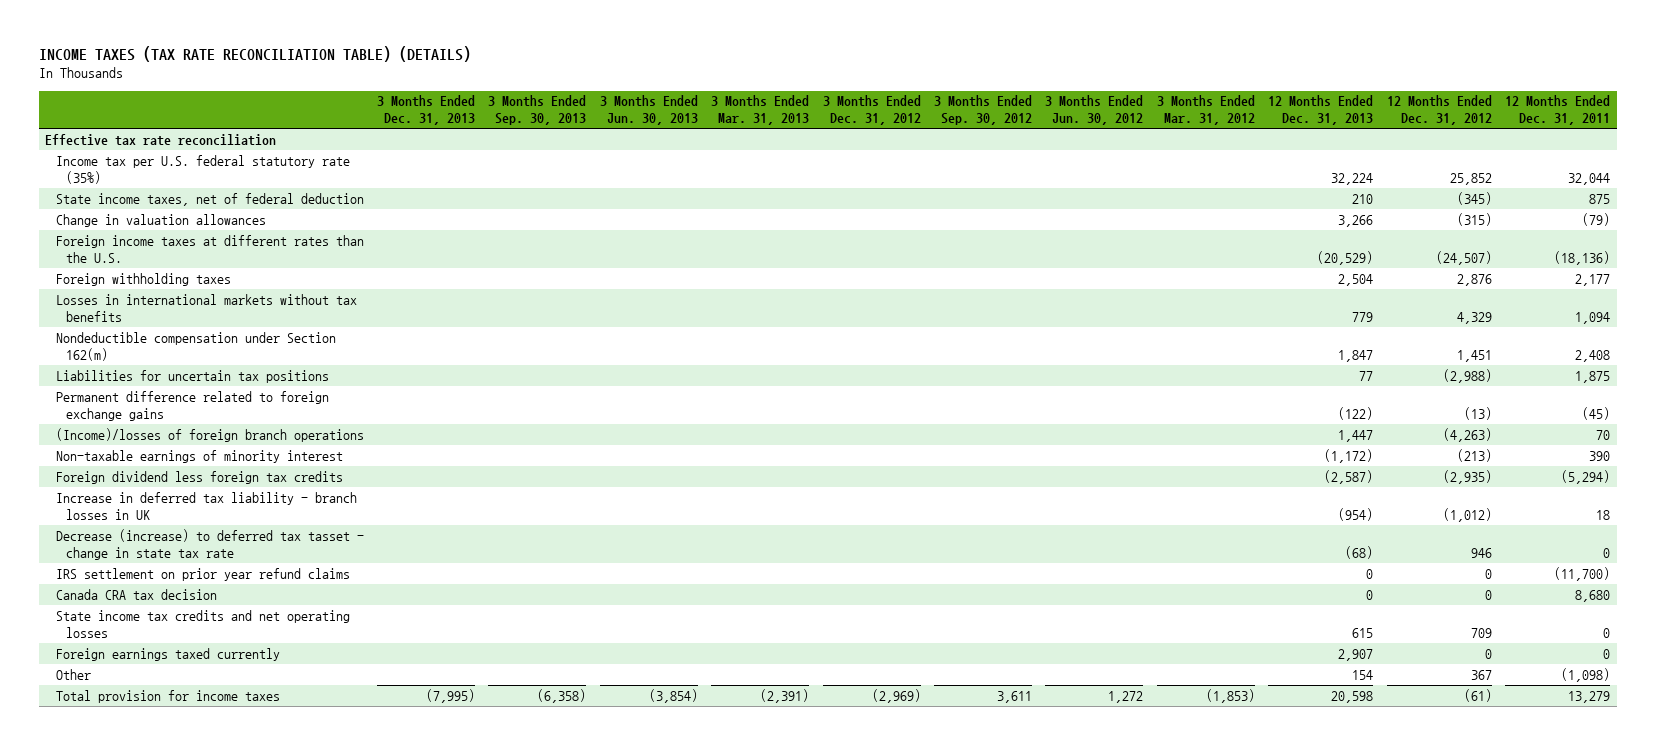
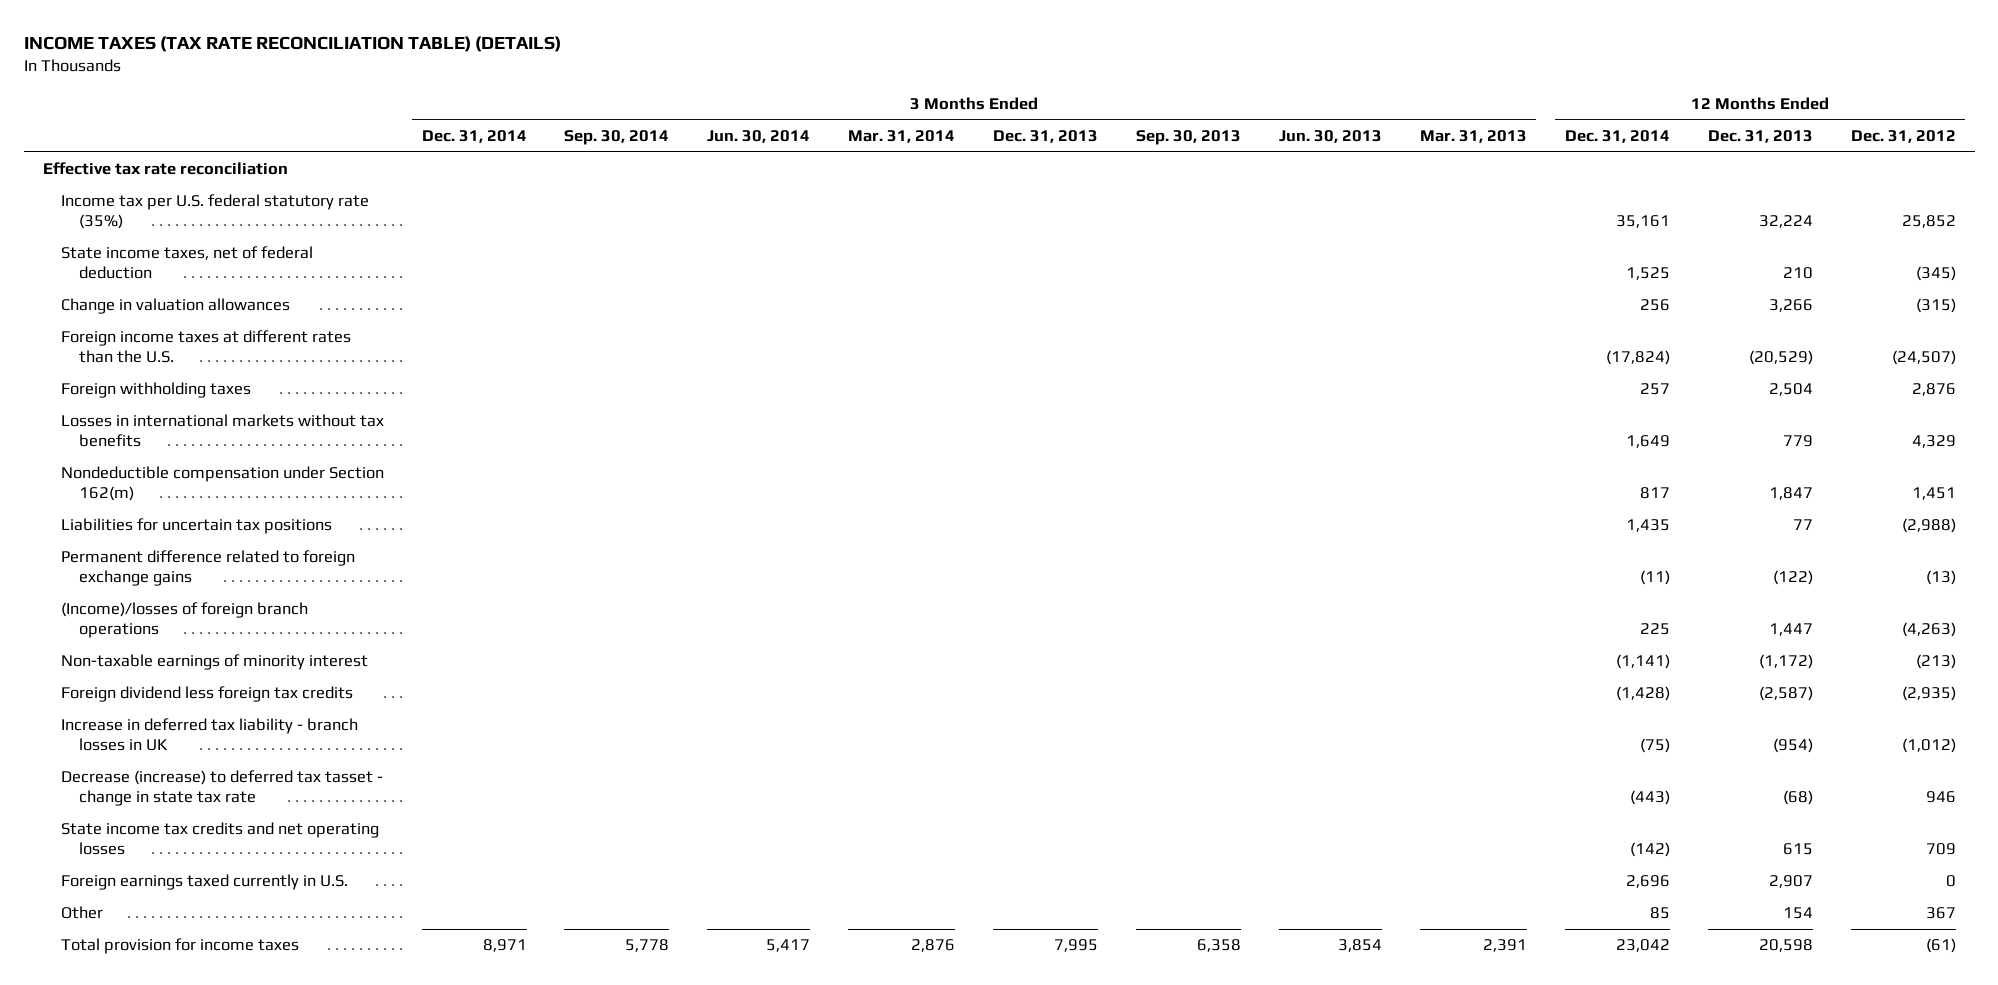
[822,95,921,126] 3 Months Ended Dec. 31, 2012 -> none
[934,95,1033,126] 3 Months Ended Sep. 30, 2012 -> none
[1045,95,1144,126] 3 Months Ended Jun. 30, 2012 -> none
[1156,95,1255,126] 3 Months Ended Mar. 31, 2012 -> none
[1505,95,1611,126] 12 Months Ended Dec. 31, 2011 -> none
none -> [421,130,527,144] Dec. 31, 2014
none -> [564,130,670,146] Sep. 30, 2014
none -> [707,130,811,144] Jun. 30, 2014
none -> [848,130,956,144] Mar. 31, 2014
none -> [1564,130,1670,144] Dec. 31, 2014
[55,567,350,581] IRS settlement on prior year refund claims -> none
[55,588,217,600] Canada CRA tax decision -> none
[55,647,280,661] Foreign earnings taxed currently -> [60,874,348,891] Foreign earnings taxed currently in U.S.
[425,688,475,703] (7,995) -> [1054,939,1099,953] 7,995
[537,688,587,703] (6,358) -> [1197,939,1242,953] 6,358
[648,688,698,703] (3,854) -> [1337,939,1382,953] 3,854
[760,688,810,703] (2,391) -> [1482,939,1527,953] 2,391

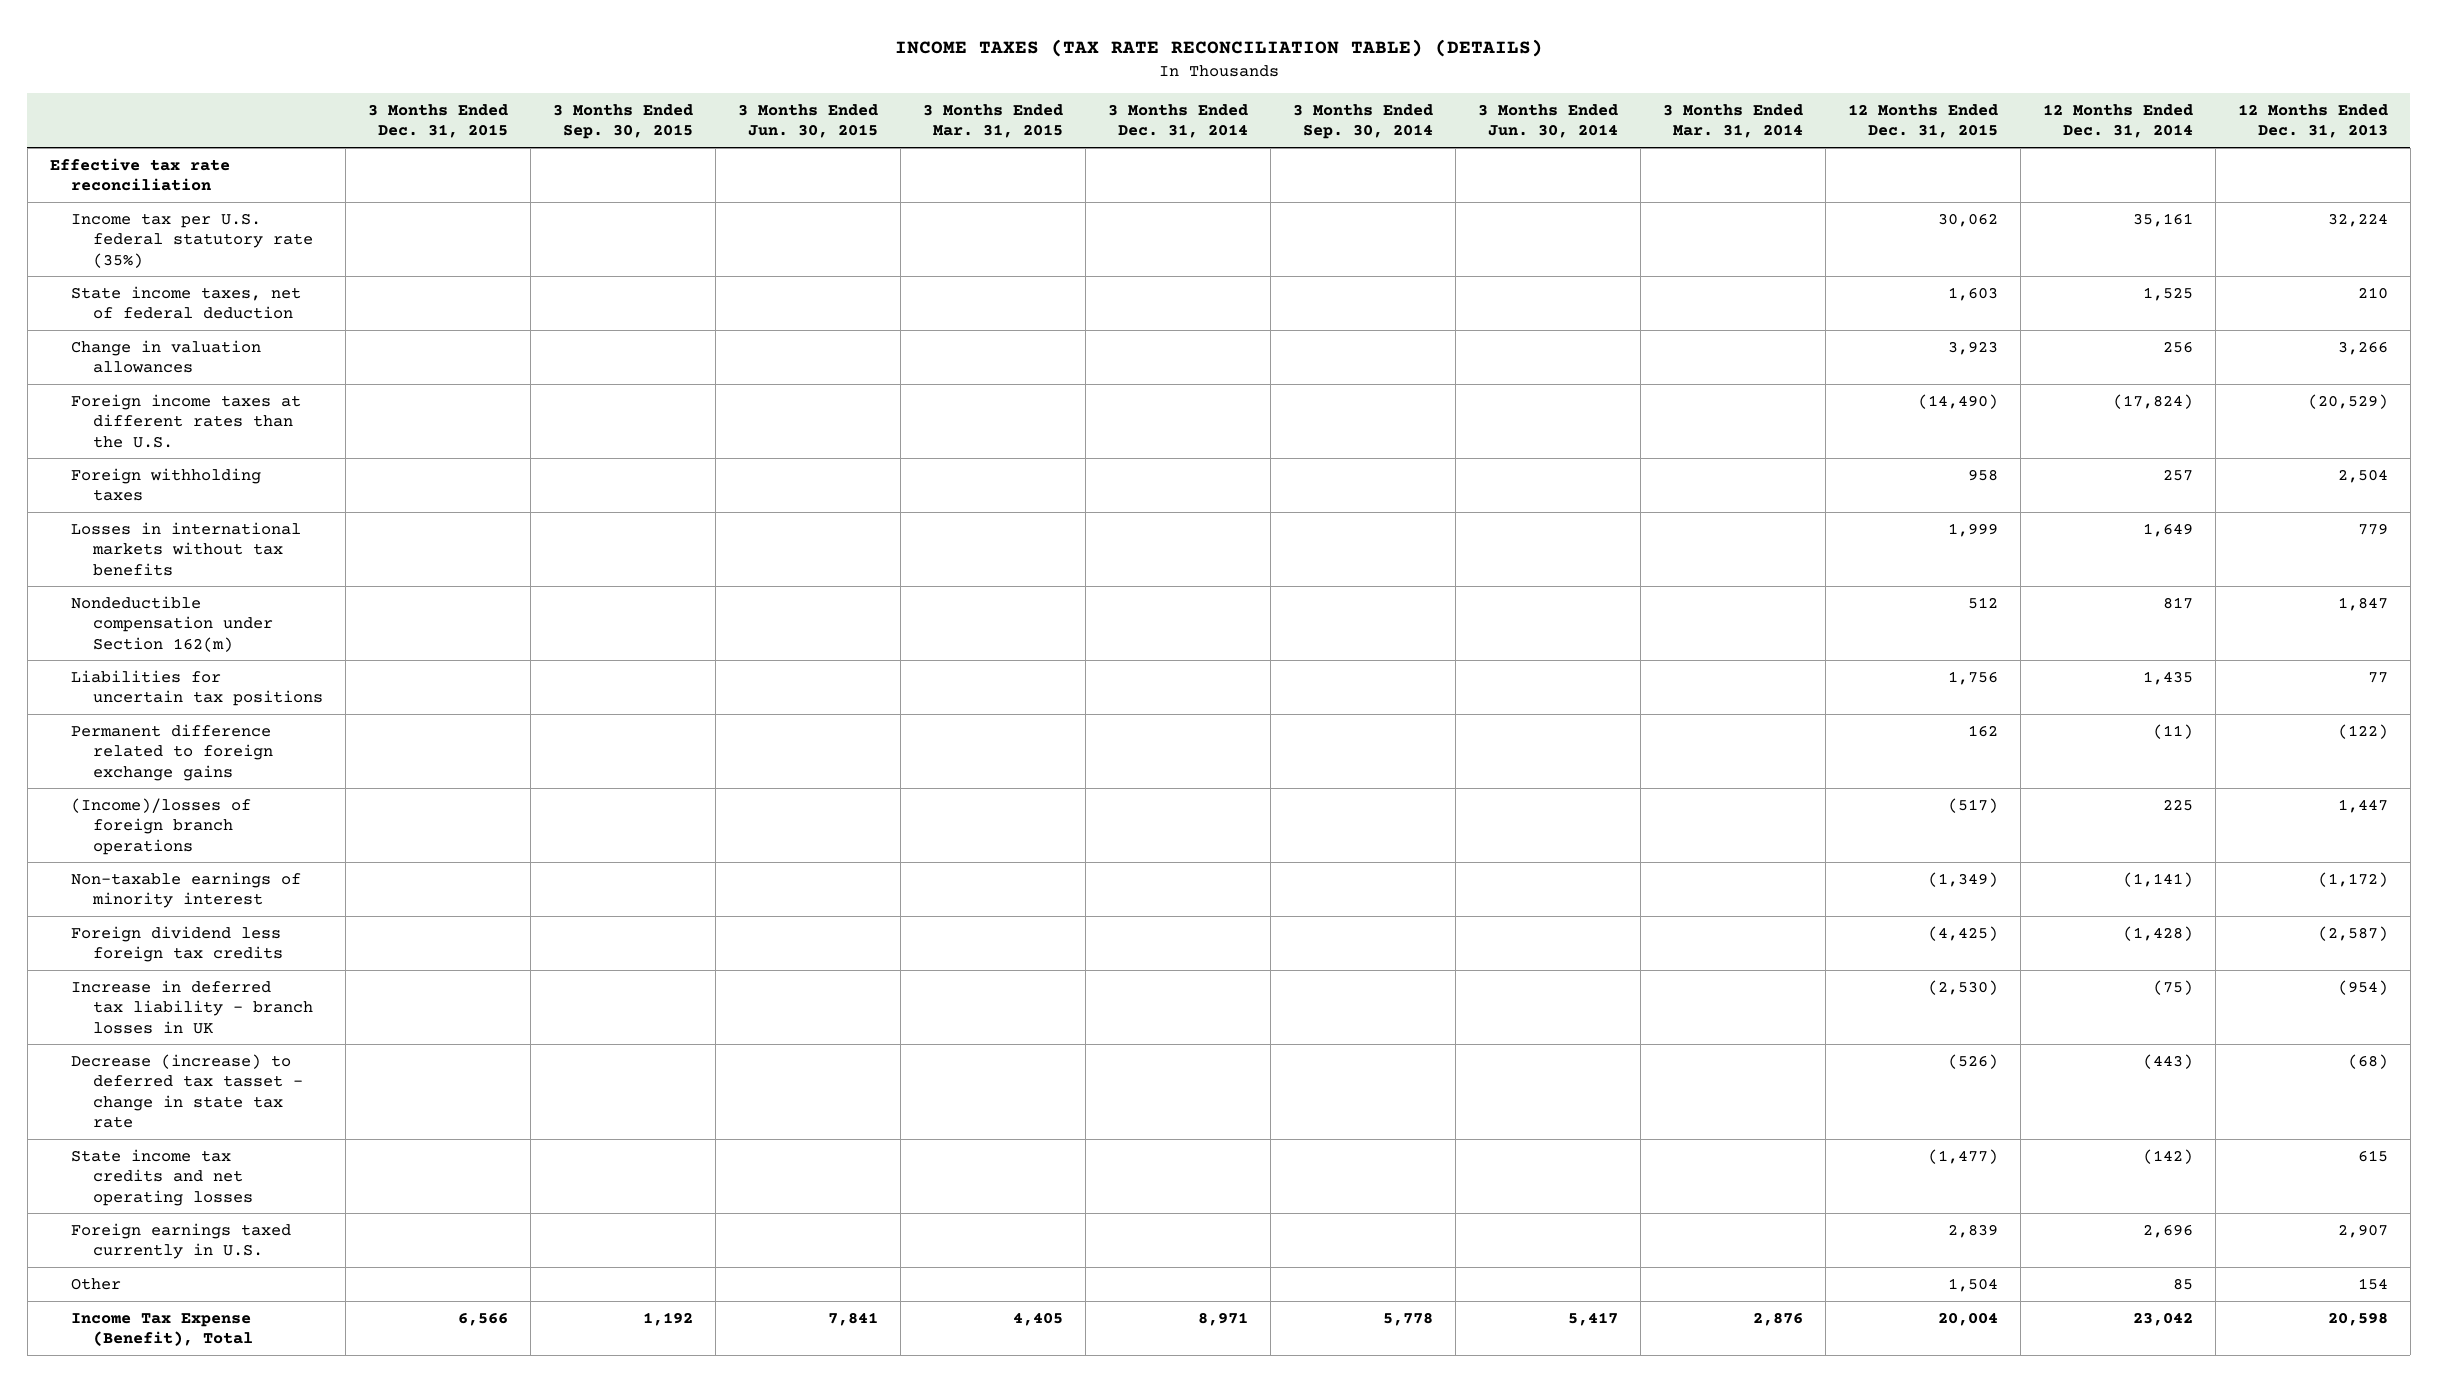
[993,130,1099,144] Dec. 31, 2013 -> none
[1136,130,1242,146] Sep. 30, 2013 -> none
[1278,130,1382,144] Jun. 30, 2013 -> none
[1419,130,1527,144] Mar. 31, 2013 -> none
[1850,130,1956,144] Dec. 31, 2012 -> none
none -> [367,103,508,139] 3 Months Ended Dec. 31, 2015
none -> [552,103,693,140] 3 Months Ended Sep. 30, 2015
none -> [737,103,878,139] 3 Months Ended Jun. 30, 2015
none -> [922,103,1063,139] 3 Months Ended Mar. 31, 2015
none -> [1847,103,1998,139] 12 Months Ended Dec. 31, 2015
[60,938,299,955] Total provision for income taxes -> [71,1312,253,1347] Income Tax Expense (Benefit), Total

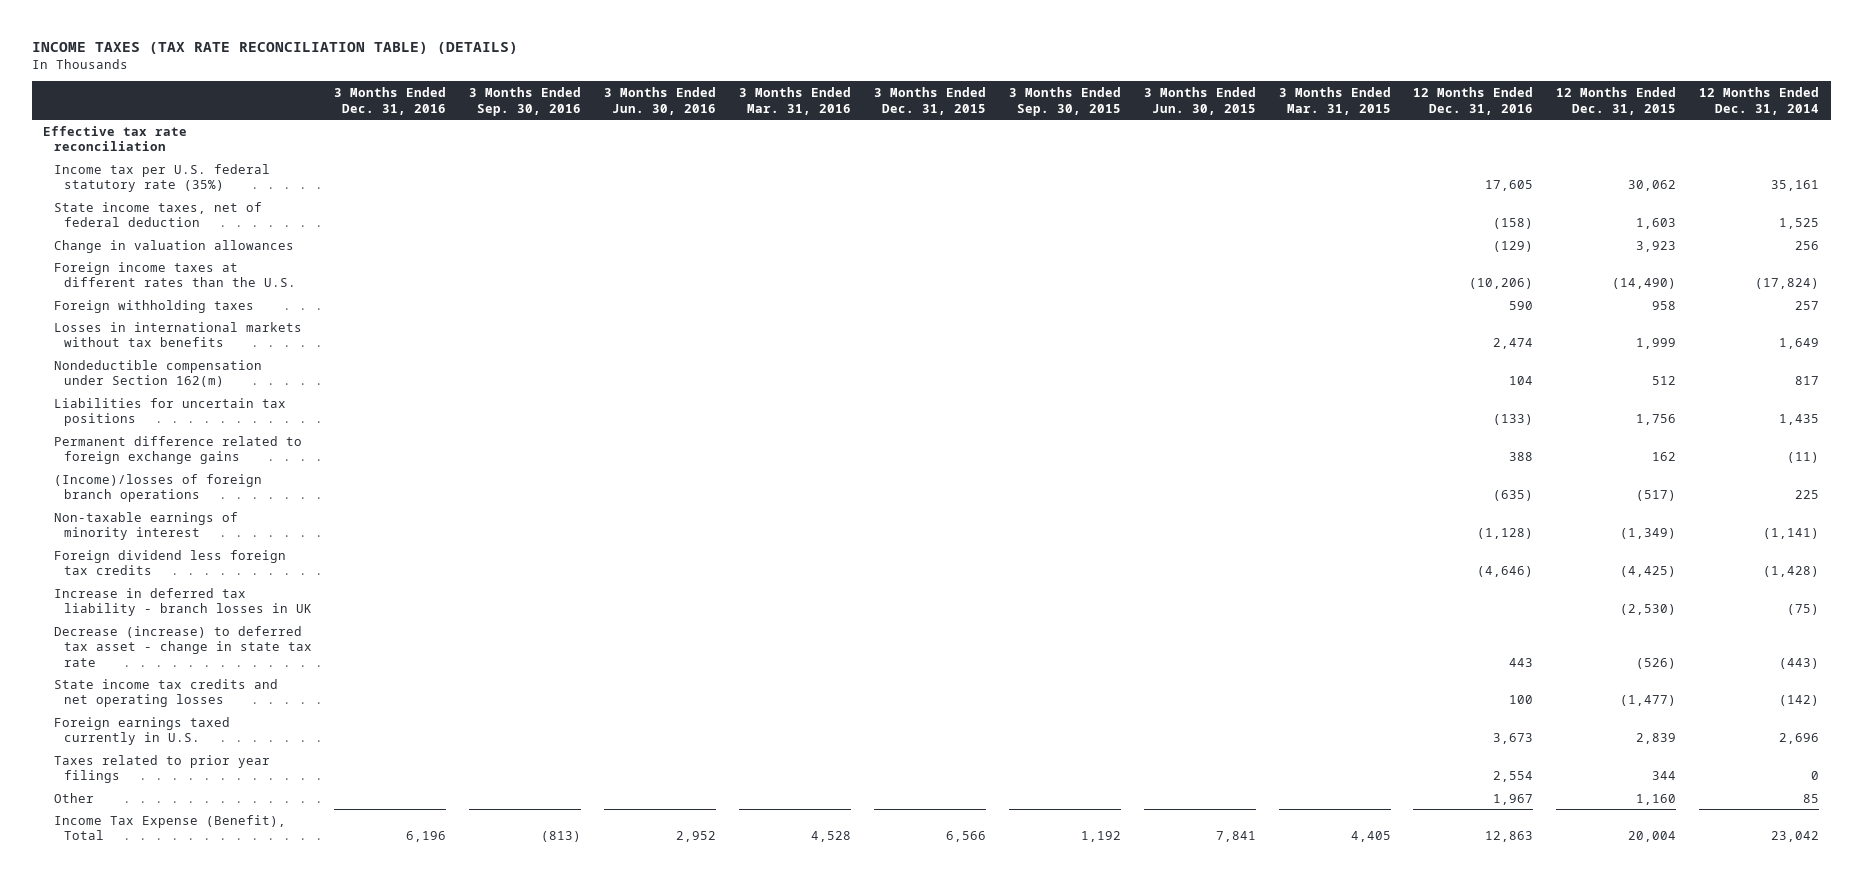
[1107,103,1248,139] 3 Months Ended Dec. 31, 2014 -> none
[1292,103,1433,140] 3 Months Ended Sep. 30, 2014 -> none
[1477,103,1618,139] 3 Months Ended Jun. 30, 2014 -> none
[1662,103,1803,139] 3 Months Ended Mar. 31, 2014 -> none
[2237,103,2388,139] 12 Months Ended Dec. 31, 2013 -> none
none -> [334,87,447,115] 3 Months Ended Dec. 31, 2016
none -> [469,87,582,116] 3 Months Ended Sep. 30, 2016
none -> [604,87,717,115] 3 Months Ended Jun. 30, 2016
none -> [739,87,852,115] 3 Months Ended Mar. 31, 2016
none -> [1413,87,1534,115] 12 Months Ended Dec. 31, 2016
[71,1053,303,1129] Decrease (increase) to deferred tax tasset - change in state tax rate -> [53,625,312,667] Decrease (increase) to deferred tax asset - change in state tax rate
none -> [53,754,270,784] Taxes related to prior year filings
[1947,1277,1998,1292] 1,504 -> [1636,793,1677,805] 1,160

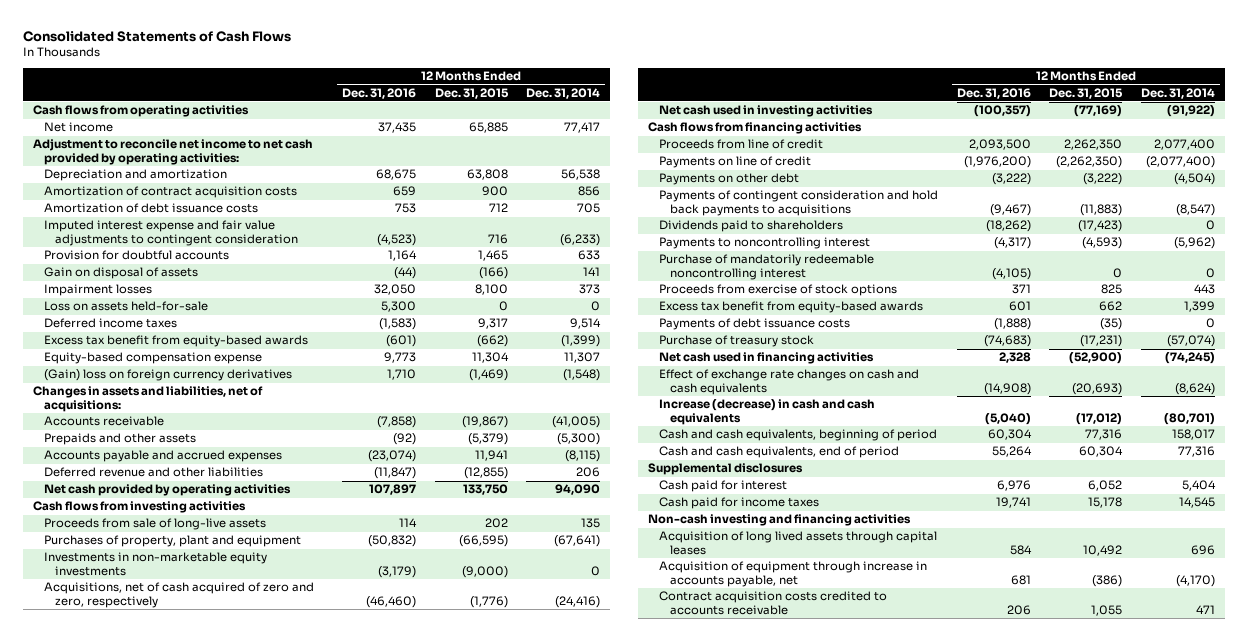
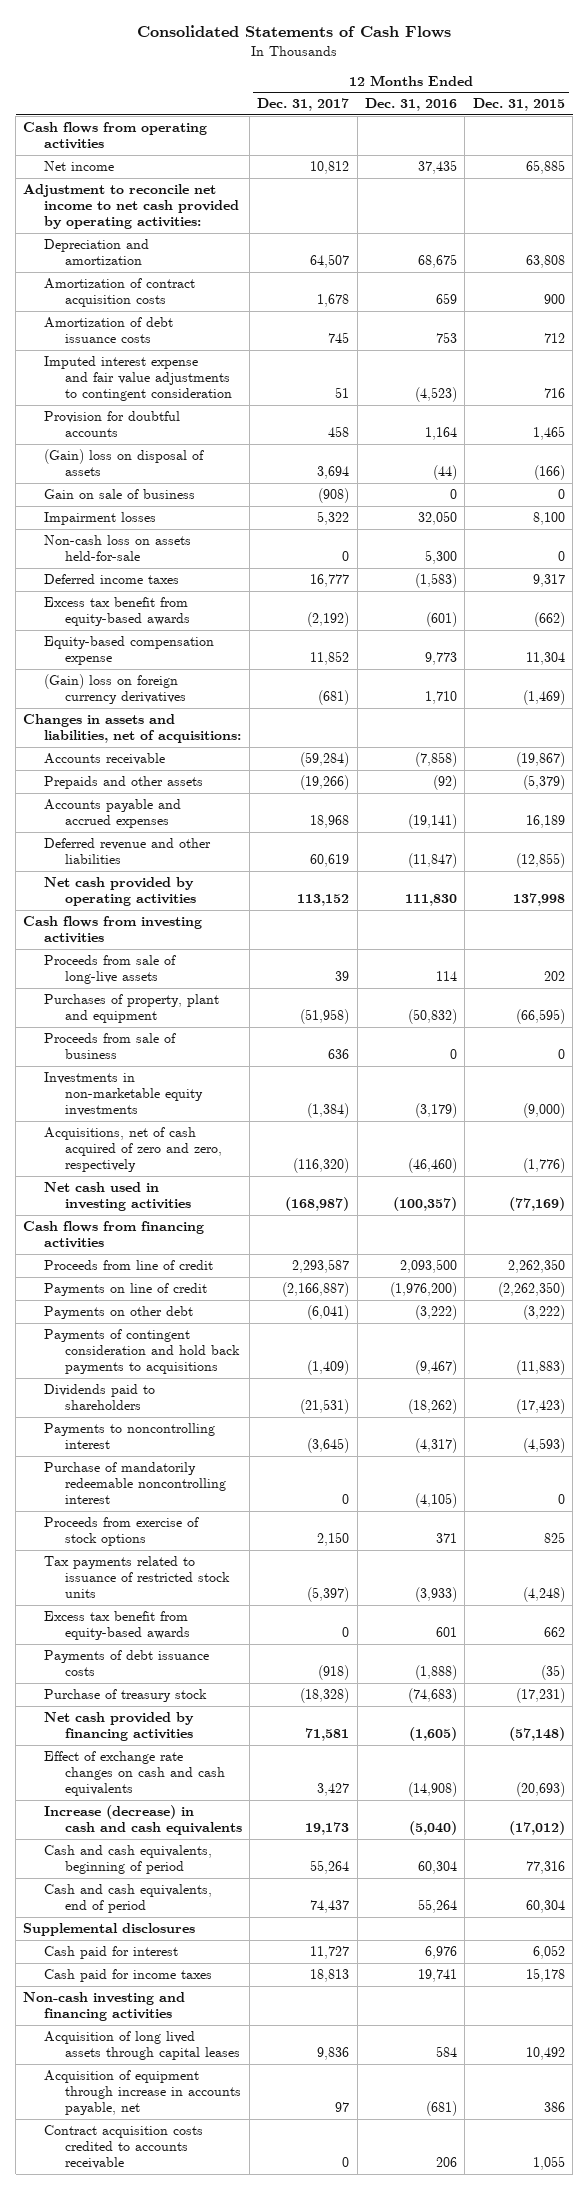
[526,87,601,99] Dec. 31, 2014 -> none
none -> [257,98,350,112] Dec. 31, 2017
[43,267,198,280] Gain on disposal of assets -> [44,449,205,477] (Gain) loss on disposal of assets
none -> [44,489,196,500] Gain on sale of business
[43,301,208,312] Loss on assets held-for-sale -> [44,535,192,562] Non-cash loss on assets held-for-sale
[367,450,416,463] (23,074) -> [408,814,458,830] (19,141)
[474,450,508,462] 11,941 -> [525,815,565,829] 16,189
[368,484,416,496] 107,897 -> [405,894,458,907] 111,830
[462,484,508,496] 133,750 -> [512,893,565,907] 137,998
none -> [44,1033,177,1060] Proceeds from sale of business
none -> [44,1556,230,1599] Tax payments related to issuance of restricted stock units
[658,352,874,365] Net cash used in financing activities -> [44,1712,195,1742] Net cash provided by financing activities
[998,352,1031,364] 2,328 -> [409,1727,458,1742] (1,605)
[1069,352,1123,365] (52,900) -> [508,1727,565,1742] (57,148)
[1010,574,1031,585] 681 -> [426,2101,458,2117] (681)
[1092,574,1123,587] (386) -> [543,2102,565,2113] 386

